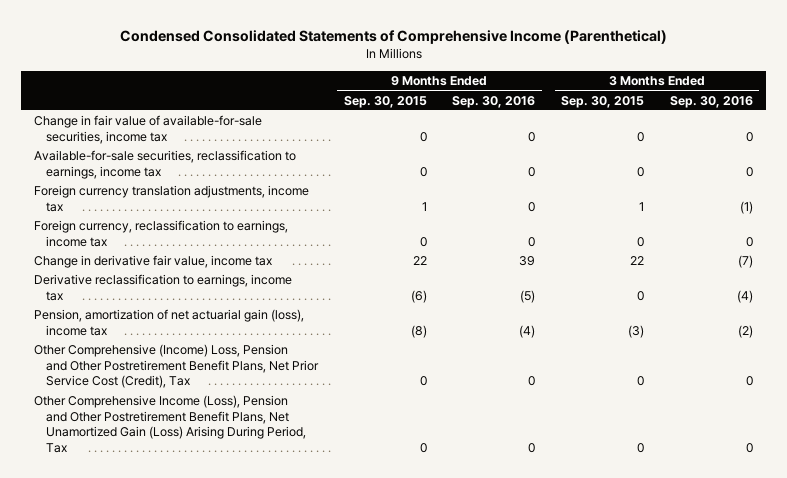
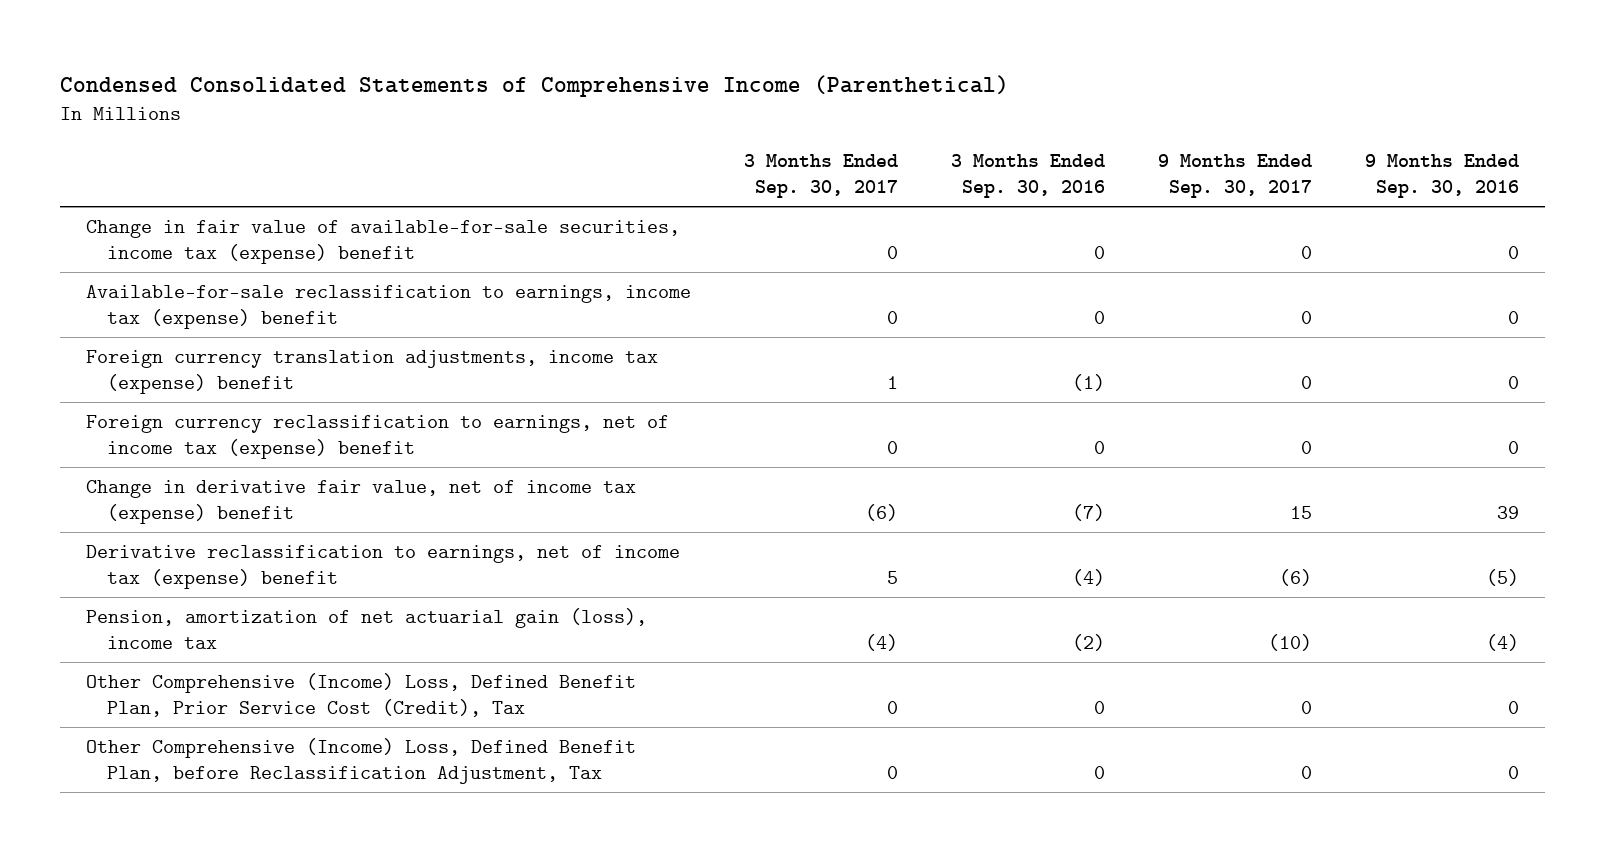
[343,95,427,108] Sep. 30, 2015 -> none
[561,95,645,108] Sep. 30, 2015 -> none
none -> [743,153,898,198] 3 Months Ended Sep. 30, 2017
none -> [1157,153,1312,198] 9 Months Ended Sep. 30, 2017
[34,115,263,144] Change in fair value of available-for-sale securities, income tax -> [86,219,681,265] Change in fair value of available-for-sale securities, income tax (expense) benefit
[34,150,297,179] Available-for-sale securities, reclassification to earnings, income tax -> [86,284,692,330] Available-for-sale reclassification to earnings, income tax (expense) benefit
[34,185,310,212] Foreign currency translation adjustments, income tax -> [86,349,659,395] Foreign currency translation adjustments, income tax (expense) benefit
[34,220,289,247] Foreign currency, reclassification to earnings, income tax -> [86,414,670,460] Foreign currency reclassification to earnings, net of income tax (expense) benefit
[34,255,273,269] Change in derivative fair value, income tax -> [86,479,637,525] Change in derivative fair value, net of income tax (expense) benefit
[34,274,293,301] Derivative reclassification to earnings, income tax -> [86,544,681,590] Derivative reclassification to earnings, net of income tax (expense) benefit
[34,395,306,454] Other Comprehensive Income (Loss), Pension and Other Postretirement Benefit Plans, Net Unamortized Gain (Loss) Arising During Period, Tax -> none
[34,344,319,389] Other Comprehensive (Income) Loss, Pension and Other Postretirement Benefit Plans, Net Prior Service Cost (Credit), Tax -> [86,672,637,718] Other Comprehensive (Income) Loss, Defined Benefit Plan, Prior Service Cost (Credit), Tax
none -> [86,737,637,785] Other Comprehensive (Income) Loss, Defined Benefit Plan, before Reclassification Adjustment, Tax

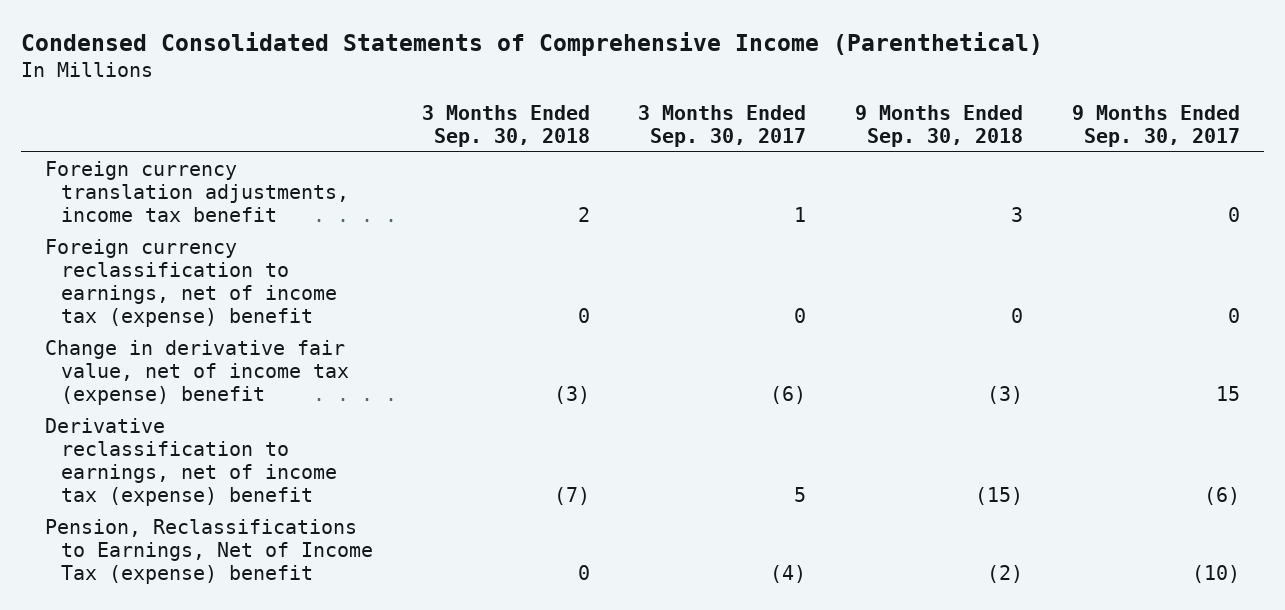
[950,153,1105,198] 3 Months Ended Sep. 30, 2016 -> none
[1364,153,1519,198] 9 Months Ended Sep. 30, 2016 -> none
none -> [421,104,590,147] 3 Months Ended Sep. 30, 2018
none -> [855,104,1024,147] 9 Months Ended Sep. 30, 2018
[86,219,681,265] Change in fair value of available-for-sale securities, income tax (expense) benefit -> none
[86,284,692,330] Available-for-sale reclassification to earnings, income tax (expense) benefit -> none
[86,349,659,395] Foreign currency translation adjustments, income tax (expense) benefit -> [45,161,349,223] Foreign currency translation adjustments, income tax benefit
[86,672,637,718] Other Comprehensive (Income) Loss, Defined Benefit Plan, Prior Service Cost (Credit), Tax -> none
[86,737,637,785] Other Comprehensive (Income) Loss, Defined Benefit Plan, before Reclassification Adjustment, Tax -> none
[86,607,648,650] Pension, amortization of net actuarial gain (loss), income tax -> [45,519,373,585] Pension, Reclassifications to Earnings, Net of Income Tax (expense) benefit

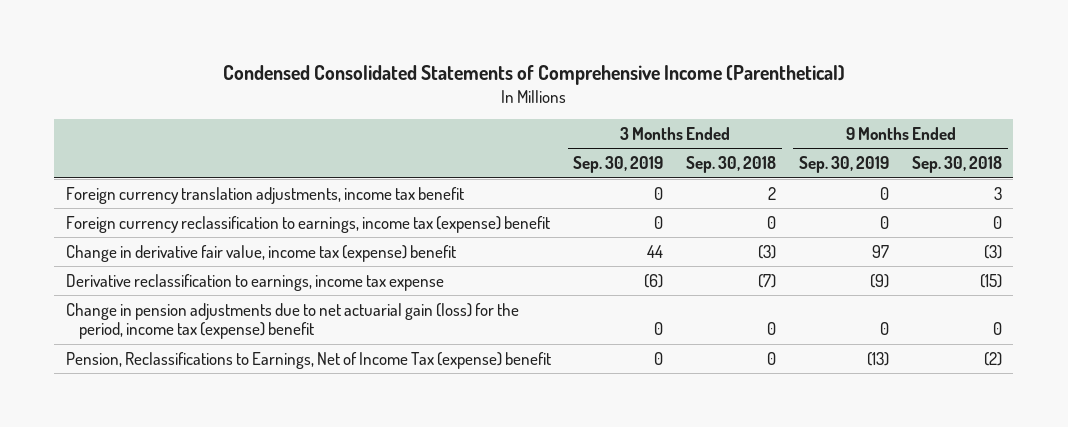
[638,104,807,147] 3 Months Ended Sep. 30, 2017 -> none
[1071,104,1240,147] 9 Months Ended Sep. 30, 2017 -> none
none -> [573,156,664,174] Sep. 30, 2019
none -> [799,156,890,174] Sep. 30, 2019
[45,239,337,328] Foreign currency reclassification to earnings, net of income tax (expense) benefit -> [65,215,550,233] Foreign currency reclassification to earnings, income tax (expense) benefit
[45,340,349,406] Change in derivative fair value, net of income tax (expense) benefit -> [65,244,456,262] Change in derivative fair value, income tax (expense) benefit
[45,418,337,507] Derivative reclassification to earnings, net of income tax (expense) benefit -> [65,273,444,291] Derivative reclassification to earnings, income tax expense
none -> [65,302,519,340] Change in pension adjustments due to net actuarial gain (loss) for the period, income tax (expense) benefit

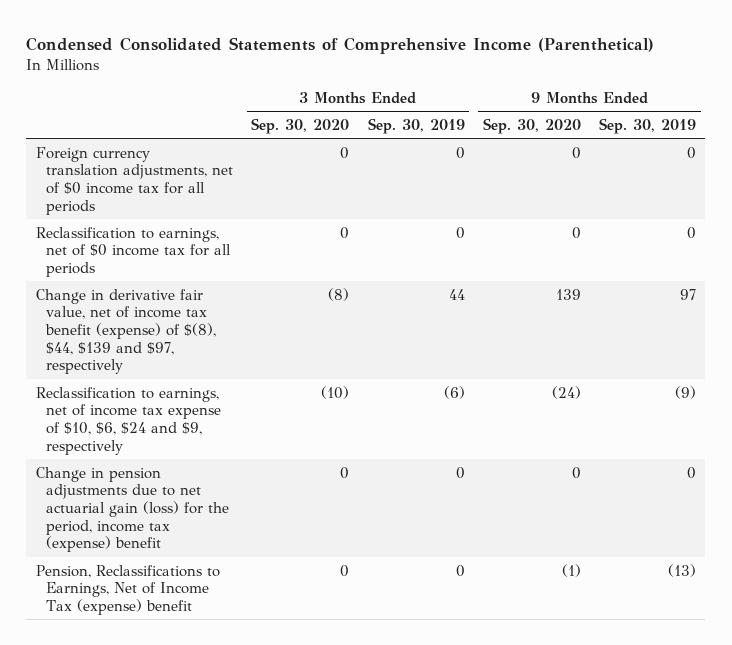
[686,156,777,174] Sep. 30, 2018 -> none
[912,156,1003,174] Sep. 30, 2018 -> none
none -> [251,118,350,135] Sep. 30, 2020
none -> [483,118,582,135] Sep. 30, 2020
[65,186,464,204] Foreign currency translation adjustments, income tax benefit -> [35,146,234,215] Foreign currency translation adjustments, net of $0 income tax for all periods
[65,215,550,233] Foreign currency reclassification to earnings, income tax (expense) benefit -> [35,226,232,277] Reclassification to earnings, net of $0 income tax for all periods
[65,244,456,262] Change in derivative fair value, income tax (expense) benefit -> [35,288,217,375] Change in derivative fair value, net of income tax benefit (expense) of $(8), $44, $139 and $97, respectively
[65,273,444,291] Derivative reclassification to earnings, income tax expense -> [35,386,222,455] Reclassification to earnings, net of income tax expense of $10, $6, $24 and $9, respectively

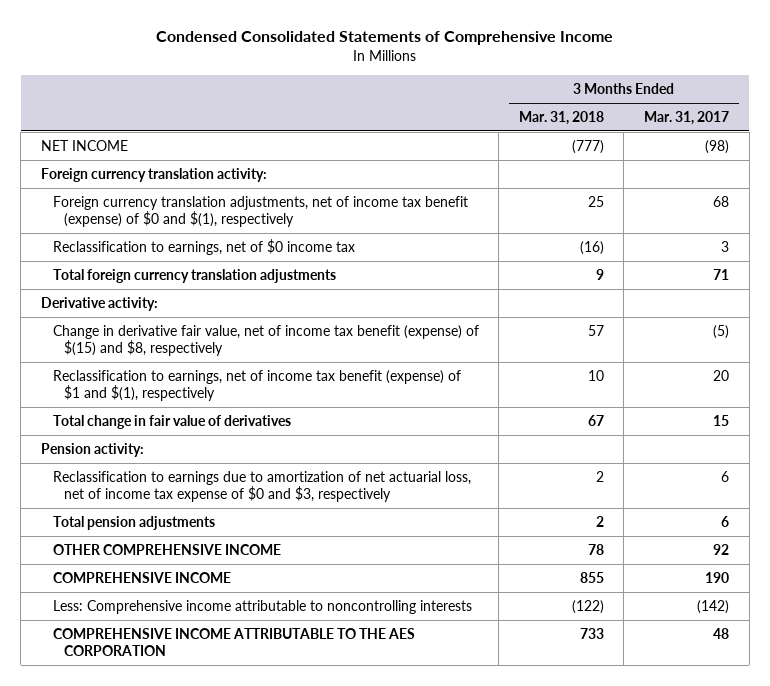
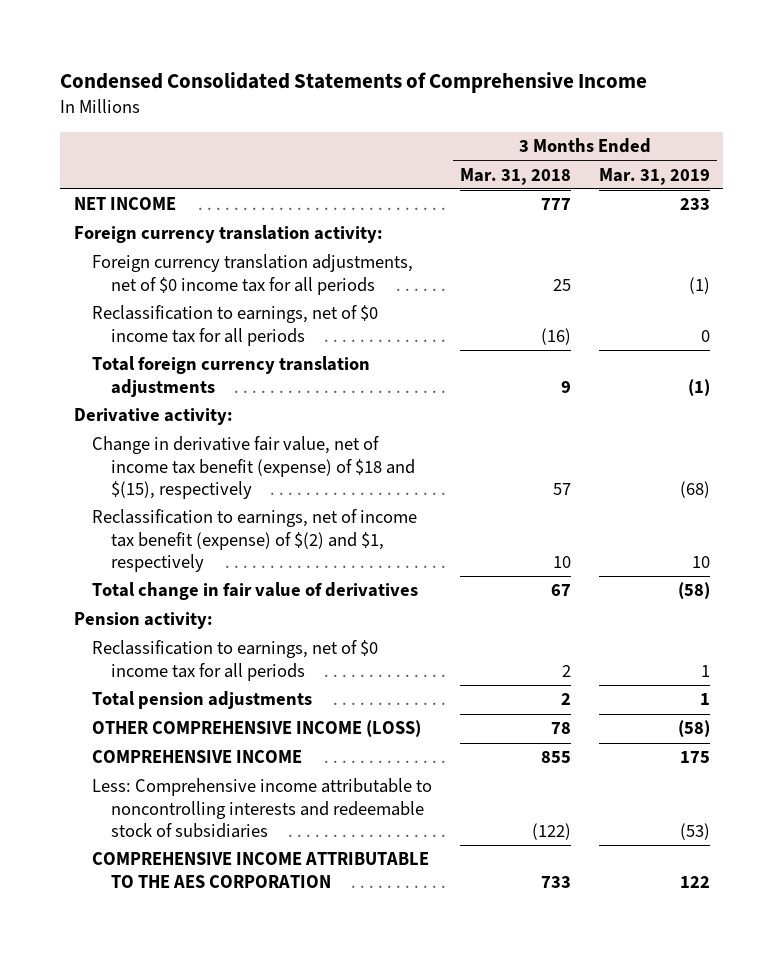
[644,110,730,125] Mar. 31, 2017 -> none
none -> [598,167,710,185] Mar. 31, 2019
[571,139,604,154] (777) -> [541,198,572,211] 777
[52,195,468,228] Foreign currency translation adjustments, net of income tax benefit (expense) of $0 and $(1), respectively -> [92,254,414,295] Foreign currency translation adjustments, net of $0 income tax for all periods
[52,238,355,255] Reclassification to earnings, net of $0 income tax -> [92,305,379,346] Reclassification to earnings, net of $0 income tax for all periods
[52,324,479,357] Change in derivative fair value, net of income tax benefit (expense) of $(15) and $8, respectively -> [92,436,416,500] Change in derivative fair value, net of income tax benefit (expense) of $18 and $(15), respectively
[52,369,461,402] Reclassification to earnings, net of income tax benefit (expense) of $1 and $(1), respectively -> [92,509,418,573] Reclassification to earnings, net of income tax benefit (expense) of $(2) and $1, respectively
[52,470,471,503] Reclassification to earnings due to amortization of net actuarial loss, net of income tax expense of $0 and $3, respectively -> [92,640,379,681] Reclassification to earnings, net of $0 income tax for all periods
[52,543,281,555] OTHER COMPREHENSIVE INCOME -> [92,720,422,738] OTHER COMPREHENSIVE INCOME (LOSS)
[52,599,472,614] Less: Comprehensive income attributable to noncontrolling interests -> [92,778,433,839] Less: Comprehensive income attributable to noncontrolling interests and redeemable stock of subsidiaries

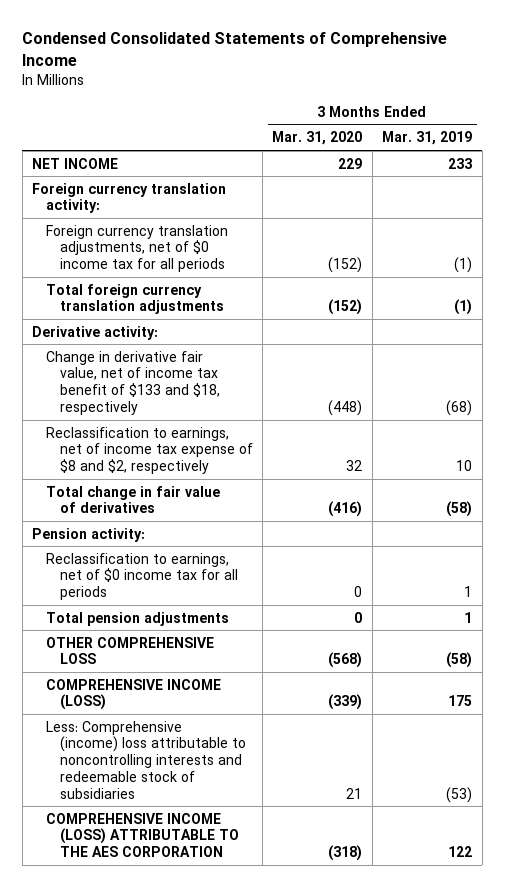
[460,167,572,185] Mar. 31, 2018 -> none
none -> [272,131,363,146] Mar. 31, 2020
[92,305,379,346] Reclassification to earnings, net of $0 income tax for all periods -> none
[92,436,416,500] Change in derivative fair value, net of income tax benefit (expense) of $18 and $(15), respectively -> [46,350,220,415] Change in derivative fair value, net of income tax benefit of $133 and $18, respectively
[92,509,418,573] Reclassification to earnings, net of income tax benefit (expense) of $(2) and $1, respectively -> [46,426,253,475] Reclassification to earnings, net of income tax expense of $8 and $2, respectively
[92,720,422,738] OTHER COMPREHENSIVE INCOME (LOSS) -> [46,636,215,665] OTHER COMPREHENSIVE LOSS
[92,750,303,764] COMPREHENSIVE INCOME -> [46,678,222,711] COMPREHENSIVE INCOME (LOSS)
[92,778,433,839] Less: Comprehensive income attributable to noncontrolling interests and redeemable stock of subsidiaries -> [46,720,246,799] Less: Comprehensive (income) loss attributable to noncontrolling interests and redeemable stock of subsidiaries
[92,852,430,888] COMPREHENSIVE INCOME ATTRIBUTABLE TO THE AES CORPORATION -> [46,812,239,858] COMPREHENSIVE INCOME (LOSS) ATTRIBUTABLE TO THE AES CORPORATION

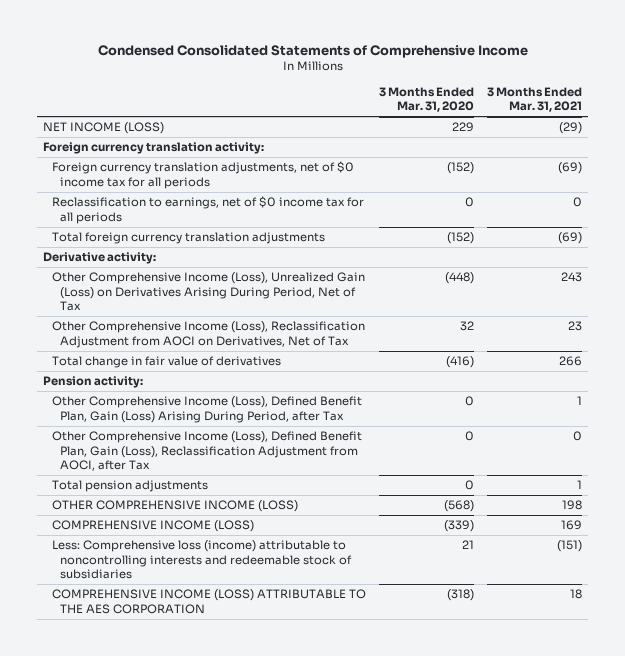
[382,131,473,146] Mar. 31, 2019 -> none
none -> [486,86,582,113] 3 Months Ended Mar. 31, 2021
[32,157,119,169] NET INCOME -> [43,122,165,135] NET INCOME (LOSS)
[46,552,238,601] Reclassification to earnings, net of $0 income tax for all periods -> [51,196,364,224] Reclassification to earnings, net of $0 income tax for all periods
[46,350,220,415] Change in derivative fair value, net of income tax benefit of $133 and $18, respectively -> [51,272,365,311] Other Comprehensive Income (Loss), Unrealized Gain (Loss) on Derivatives Arising During Period, Net of Tax
[46,426,253,475] Reclassification to earnings, net of income tax expense of $8 and $2, respectively -> [51,321,365,348] Other Comprehensive Income (Loss), Reclassification Adjustment from AOCI on Derivatives, Net of Tax
none -> [51,396,362,423] Other Comprehensive Income (Loss), Defined Benefit Plan, Gain (Loss) Arising During Period, after Tax
none -> [51,431,362,471] Other Comprehensive Income (Loss), Defined Benefit Plan, Gain (Loss), Reclassification Adjustment from AOCI, after Tax
[46,636,215,665] OTHER COMPREHENSIVE LOSS -> [51,500,298,513] OTHER COMPREHENSIVE INCOME (LOSS)
[46,720,246,799] Less: Comprehensive (income) loss attributable to noncontrolling interests and redeemable stock of subsidiaries -> [51,540,352,579] Less: Comprehensive loss (income) attributable to noncontrolling interests and redeemable stock of subsidiaries

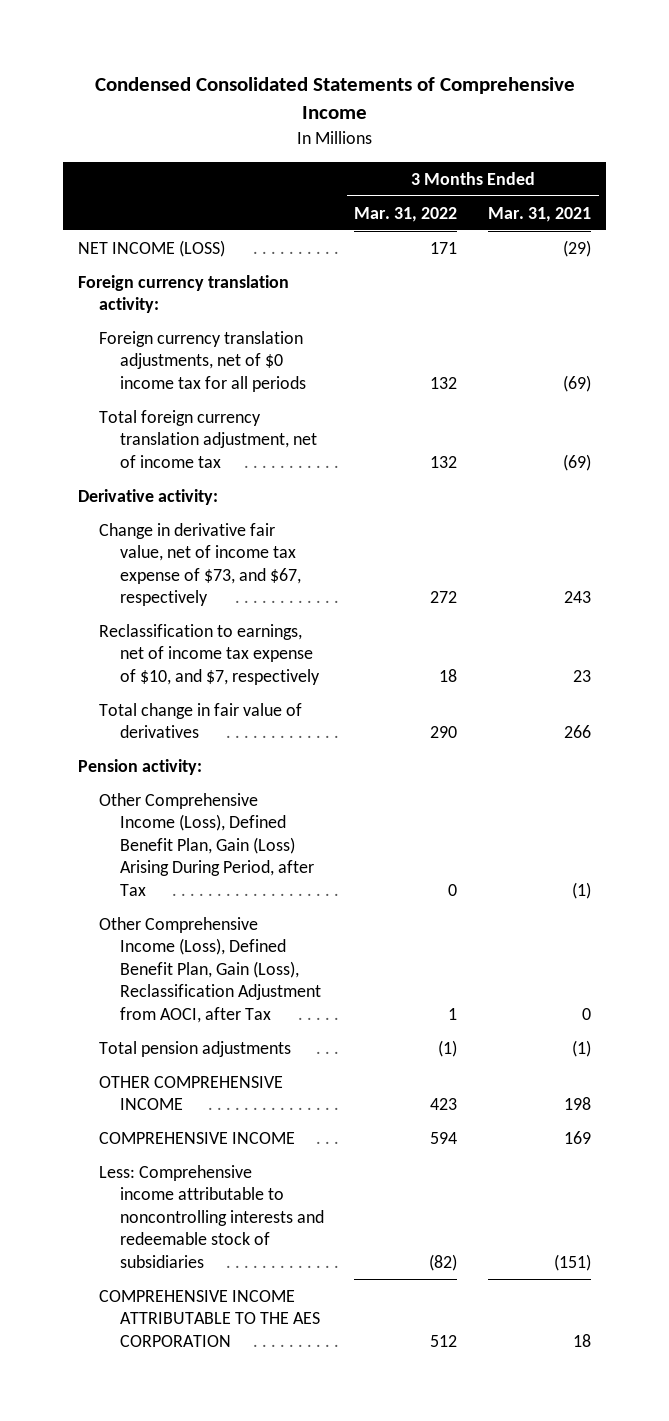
[378,86,474,113] 3 Months Ended Mar. 31, 2020 -> none
none -> [354,206,458,222] Mar. 31, 2022
[51,196,364,224] Reclassification to earnings, net of $0 income tax for all periods -> none
[51,232,325,245] Total foreign currency translation adjustments -> [98,409,317,468] Total foreign currency translation adjustment, net of income tax
[51,321,365,348] Other Comprehensive Income (Loss), Reclassification Adjustment from AOCI on Derivatives, Net of Tax -> none
[51,272,365,311] Other Comprehensive Income (Loss), Unrealized Gain (Loss) on Derivatives Arising During Period, Net of Tax -> [98,522,301,607] Change in derivative fair value, net of income tax expense of $73, and $67, respectively
none -> [98,623,320,685] Reclassification to earnings, net of income tax expense of $10, and $7, respectively
[576,396,582,406] 1 -> [572,881,592,899] (1)
[576,480,582,490] 1 -> [572,1039,592,1057] (1)
[51,500,298,513] OTHER COMPREHENSIVE INCOME (LOSS) -> [98,1075,283,1111] OTHER COMPREHENSIVE INCOME
[51,520,254,533] COMPREHENSIVE INCOME (LOSS) -> [98,1131,295,1144] COMPREHENSIVE INCOME
[51,540,352,579] Less: Comprehensive loss (income) attributable to noncontrolling interests and redeemable stock of subsidiaries -> [98,1164,324,1268] Less: Comprehensive income attributable to noncontrolling interests and redeemable stock of subsidiaries
[51,589,366,614] COMPREHENSIVE INCOME (LOSS) ATTRIBUTABLE TO THE AES CORPORATION -> [98,1289,320,1347] COMPREHENSIVE INCOME ATTRIBUTABLE TO THE AES CORPORATION

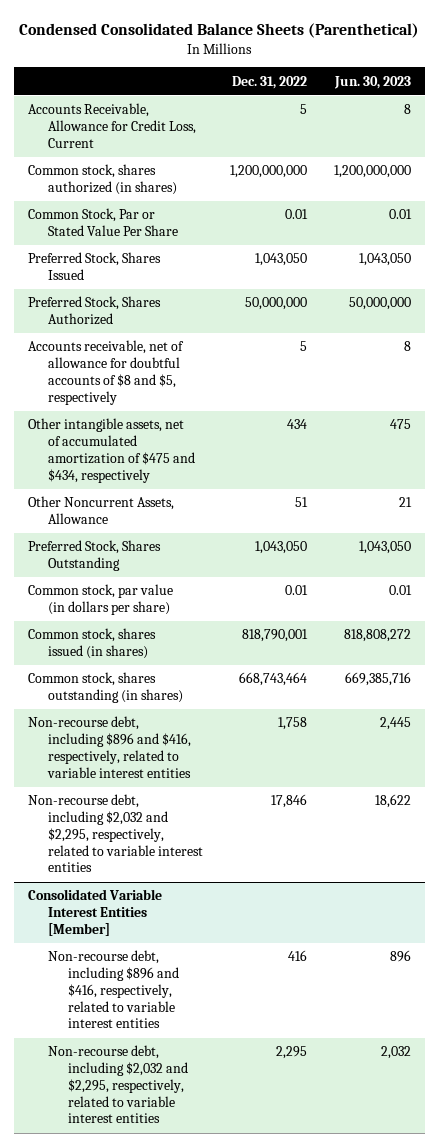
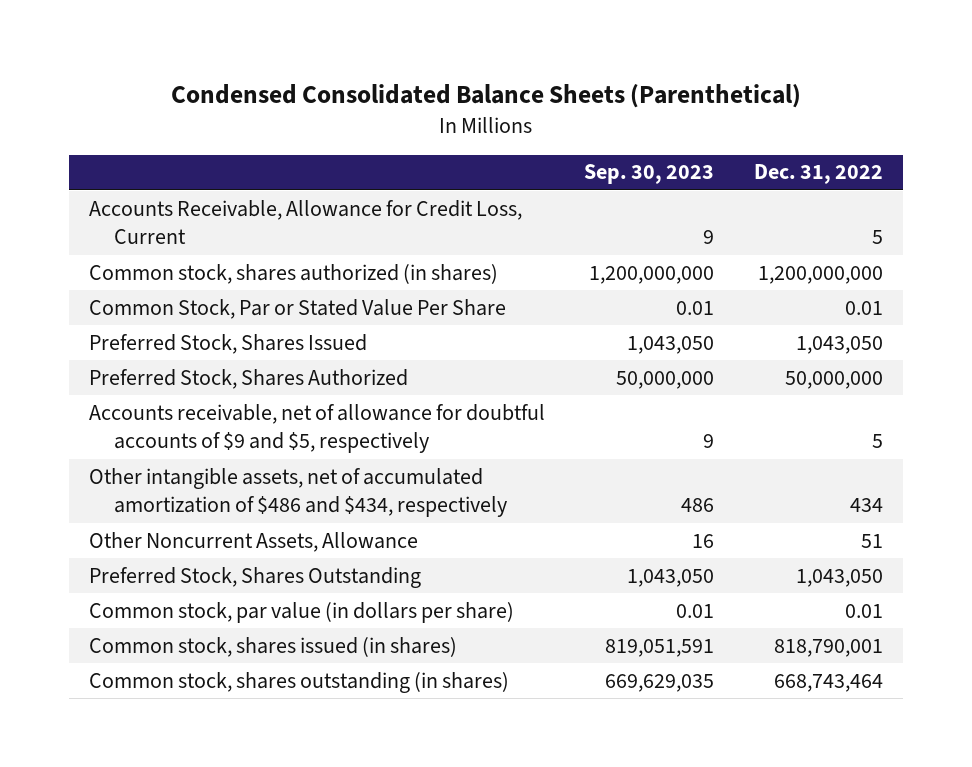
[334,75,412,89] Jun. 30, 2023 -> none
none -> [584,164,715,185] Sep. 30, 2023
[27,340,184,405] Accounts receivable, net of allowance for doubtful accounts of $8 and $5, respectively -> [88,403,545,454] Accounts receivable, net of allowance for doubtful accounts of $9 and $5, respectively
[27,418,195,483] Other intangible assets, net of accumulated amortization of $475 and $434, respectively -> [88,467,508,518] Other intangible assets, net of accumulated amortization of $486 and $434, respectively
[27,716,191,778] Non-recourse debt, including $896 and $416, respectively, related to variable interest entities -> none
[27,794,203,873] Non-recourse debt, including $2,032 and $2,295, respectively, related to variable interest entities -> none
[27,889,162,936] Consolidated Variable Interest Entities [Member] -> none
[47,950,180,1029] Non-recourse debt, including $896 and $416, respectively, related to variable interest entities -> none
[47,1045,189,1124] Non-recourse debt, including $2,032 and $2,295, respectively, related to variable interest entities -> none

